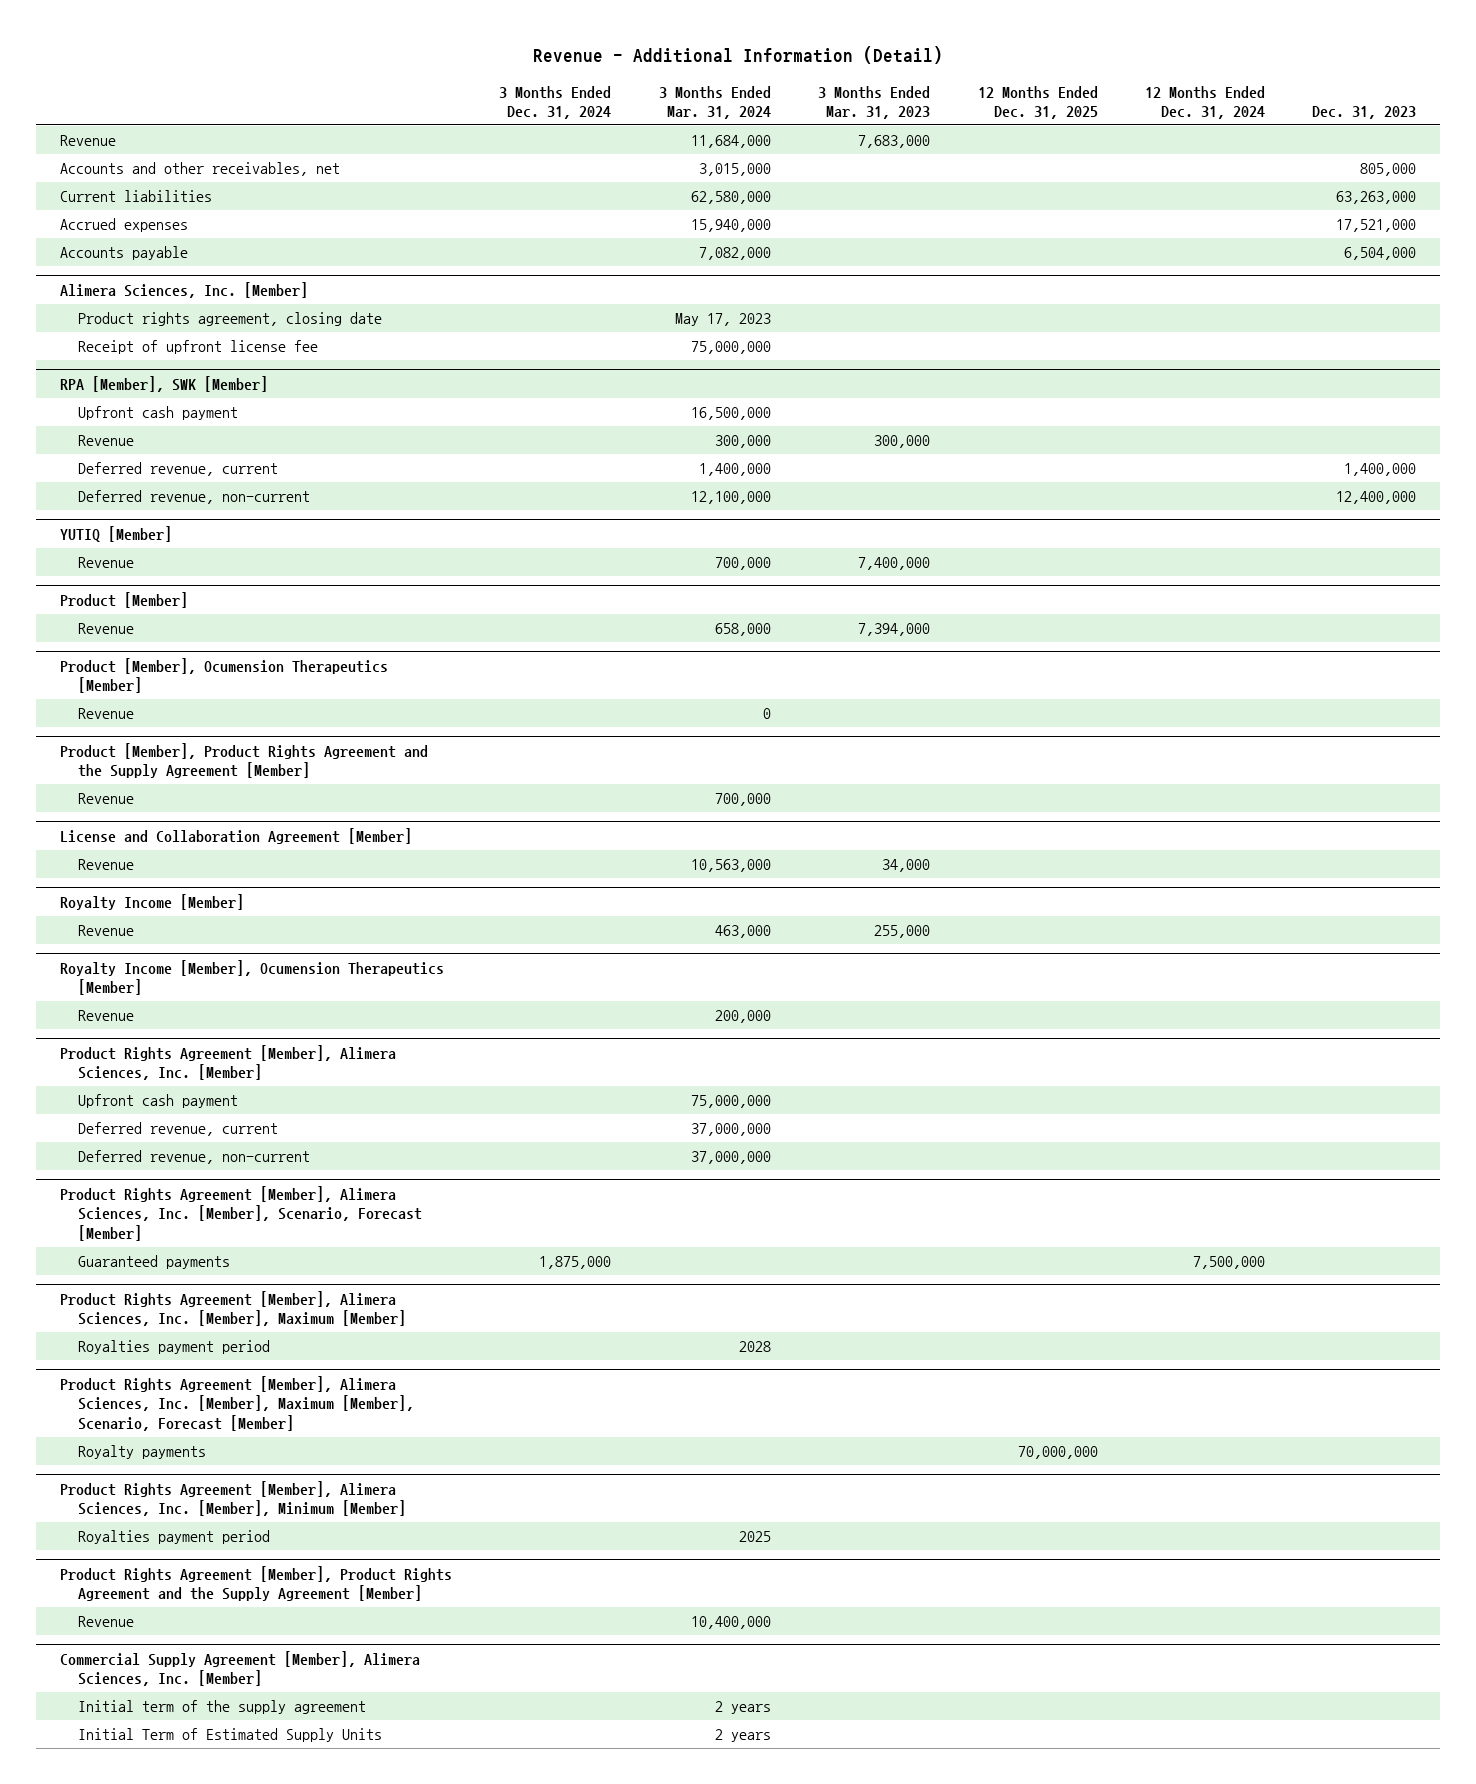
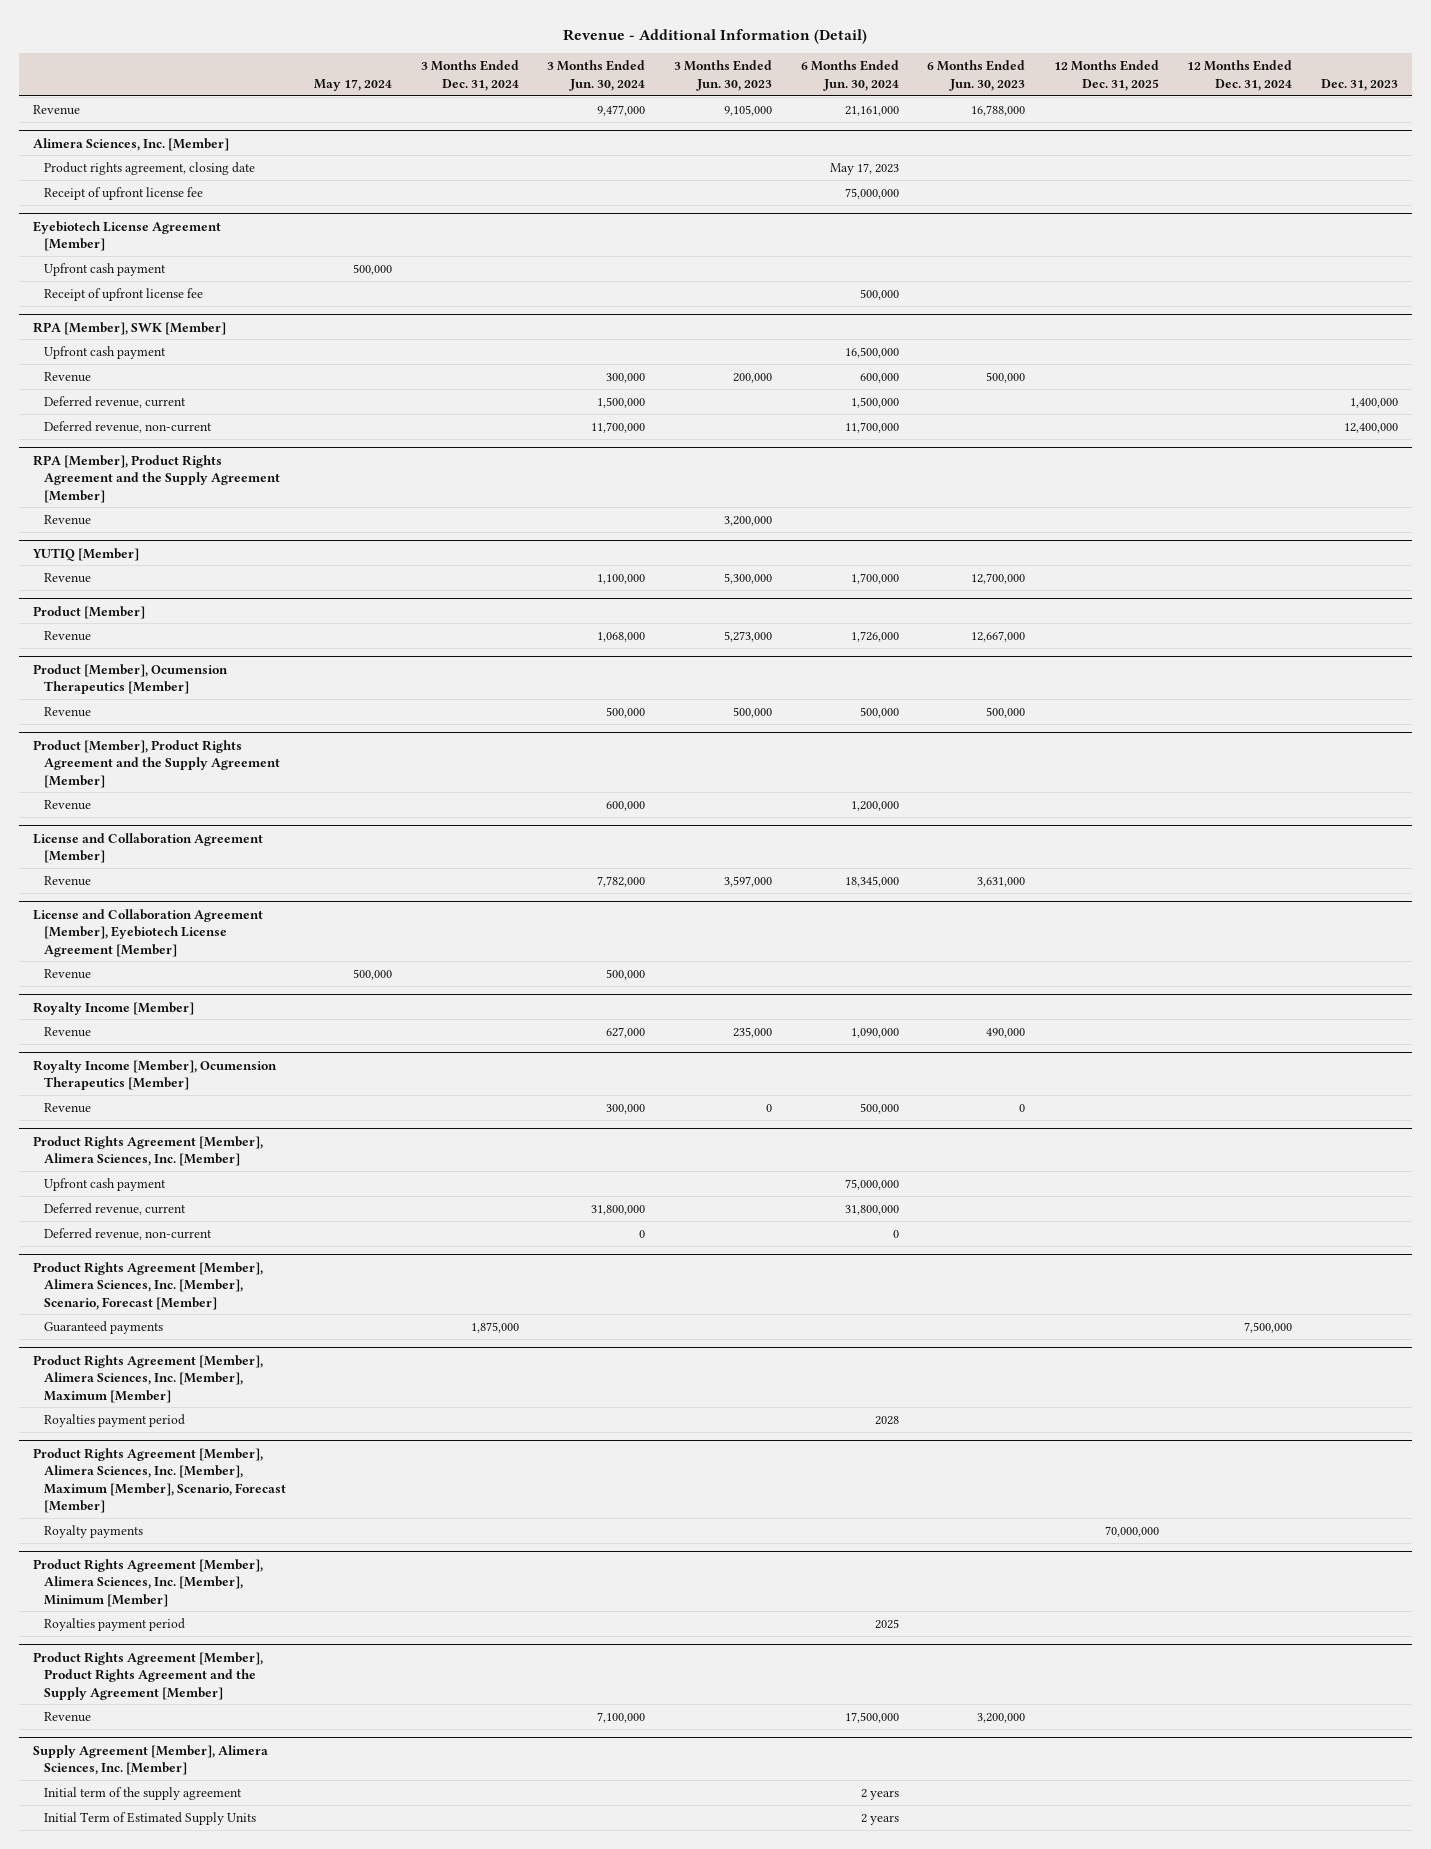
[658,85,771,120] 3 Months Ended Mar. 31, 2024 -> none
[818,85,931,120] 3 Months Ended Mar. 31, 2023 -> none
none -> [314,78,393,91] May 17, 2024
none -> [547,60,646,91] 3 Months Ended Jun. 30, 2024
none -> [673,60,772,91] 3 Months Ended Jun. 30, 2023
none -> [800,60,899,91] 6 Months Ended Jun. 30, 2024
none -> [927,60,1026,91] 6 Months Ended Jun. 30, 2023
[60,162,341,177] Accounts and other receivables, net -> none
[60,190,213,203] Current liabilities -> none
[60,218,189,233] Accrued expenses -> none
[60,246,189,261] Accounts payable -> none
none -> [32,220,221,252] Eyebiotech License Agreement [Member]
none -> [43,262,166,276] Upfront cash payment
none -> [43,287,203,301] Receipt of upfront license fee
none -> [32,454,280,503] RPA [Member], Product Rights Agreement and the Supply Agreement [Member]
none -> [43,514,91,525] Revenue
none -> [32,908,263,957] License and Collaboration Agreement [Member], Eyebiotech License Agreement [Member]
none -> [43,968,91,979] Revenue
[60,1650,421,1687] Commercial Supply Agreement [Member], Alimera Sciences, Inc. [Member] -> [32,1744,268,1776] Supply Agreement [Member], Alimera Sciences, Inc. [Member]

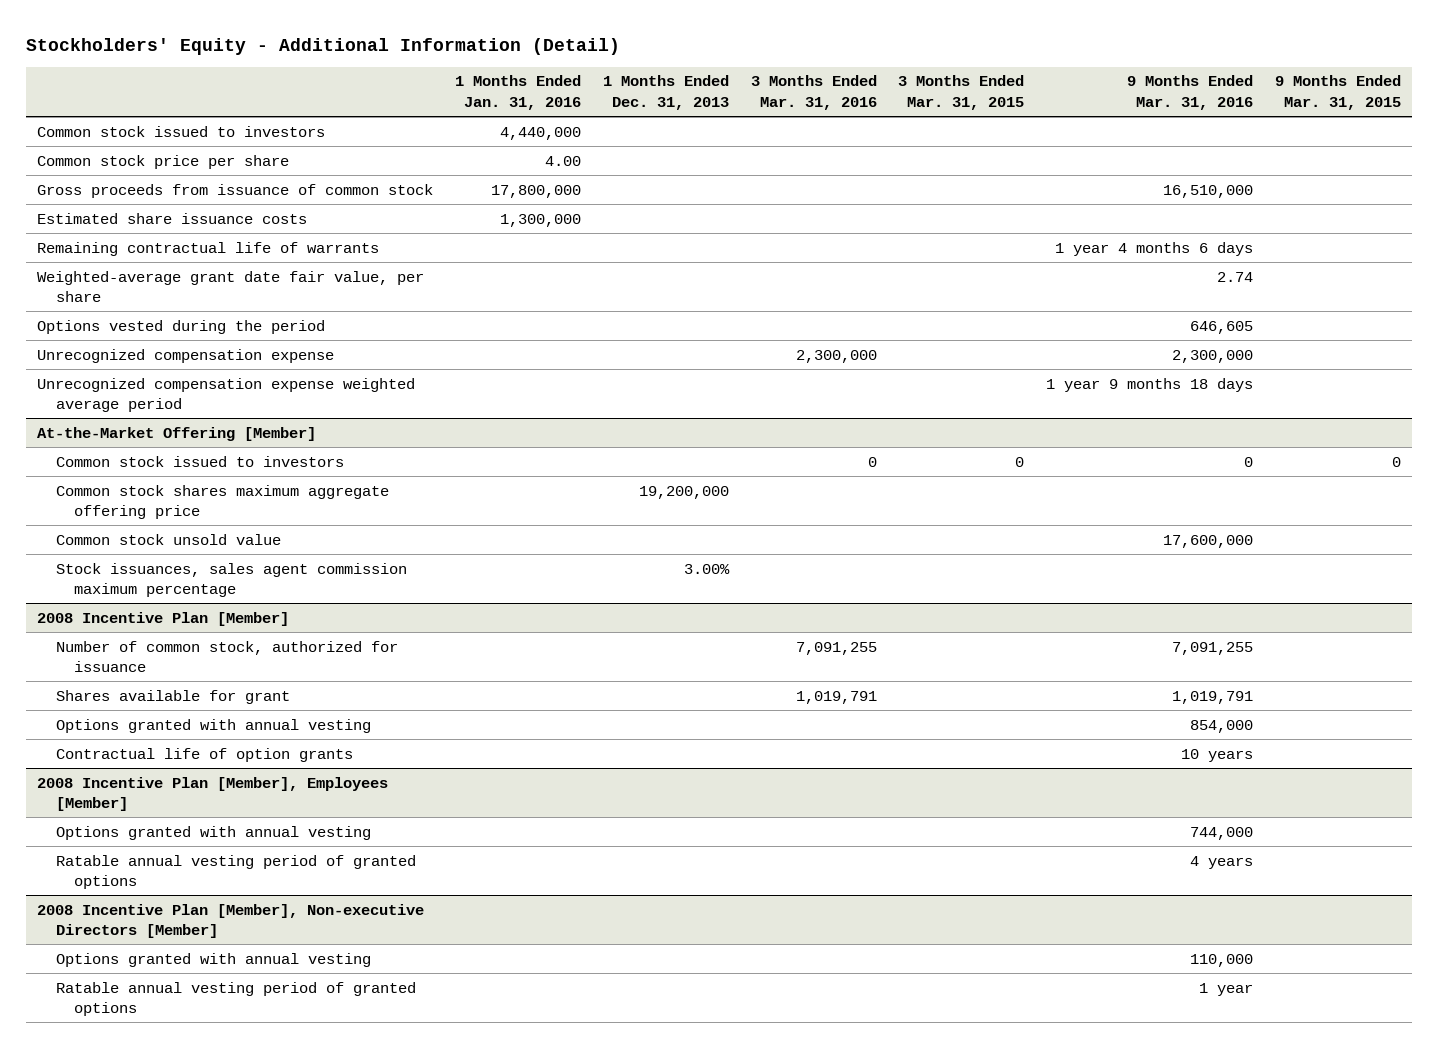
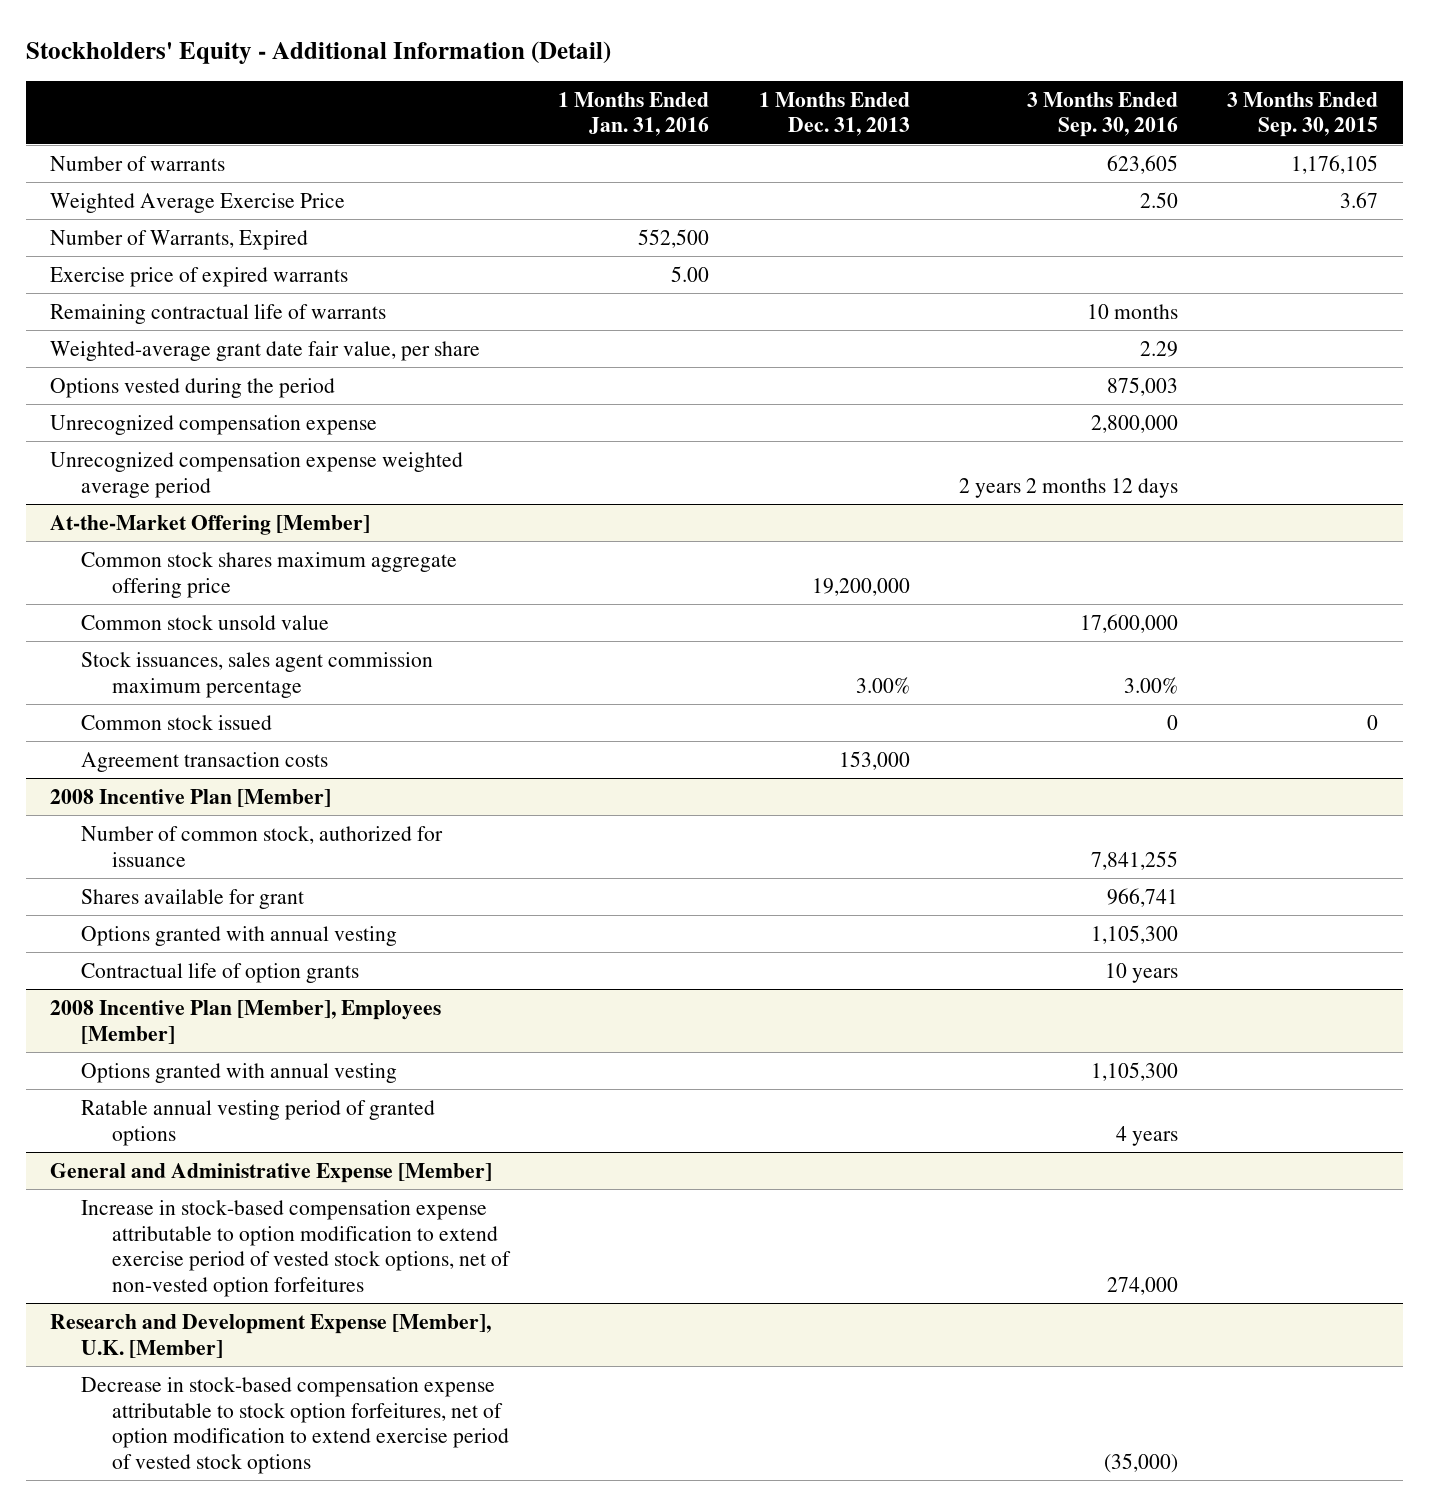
[750,75,877,110] 3 Months Ended Mar. 31, 2016 -> none
[898,75,1025,110] 3 Months Ended Mar. 31, 2015 -> none
[1127,75,1254,110] 9 Months Ended Mar. 31, 2016 -> none
[1274,75,1401,110] 9 Months Ended Mar. 31, 2015 -> none
none -> [1027,91,1179,138] 3 Months Ended Sep. 30, 2016
none -> [1227,91,1379,138] 3 Months Ended Sep. 30, 2015
[37,125,326,137] Common stock issued to investors -> none
[37,154,290,169] Common stock price per share -> none
[37,183,434,198] Gross proceeds from issuance of common stock -> none
[37,212,308,224] Estimated share issuance costs -> none
none -> [50,155,226,171] Number of warrants
none -> [50,192,346,213] Weighted Average Exercise Price
none -> [50,229,309,250] Number of Warrants, Expired
none -> [50,266,349,287] Exercise price of expired warrants
[55,455,344,467] Common stock issued to investors -> none
none -> [81,714,273,730] Common stock issued
none -> [81,751,329,772] Agreement transaction costs
[37,903,425,939] 2008 Incentive Plan [Member], Non-executive Directors [Member] -> none
[55,952,371,967] Options granted with annual vesting -> none
[55,981,416,1017] Ratable annual vesting period of granted options -> none
none -> [50,1162,493,1183] General and Administrative Expense [Member]
none -> [81,1199,511,1297] Increase in stock-based compensation expense attributable to option modification to extend exercise period of vested stock options, net of non-vested option forfeitures
none -> [50,1313,492,1358] Research and Development Expense [Member], U.K. [Member]
none -> [81,1376,509,1474] Decrease in stock-based compensation expense attributable to stock option forfeitures, net of option modification to extend exercise period of vested stock options

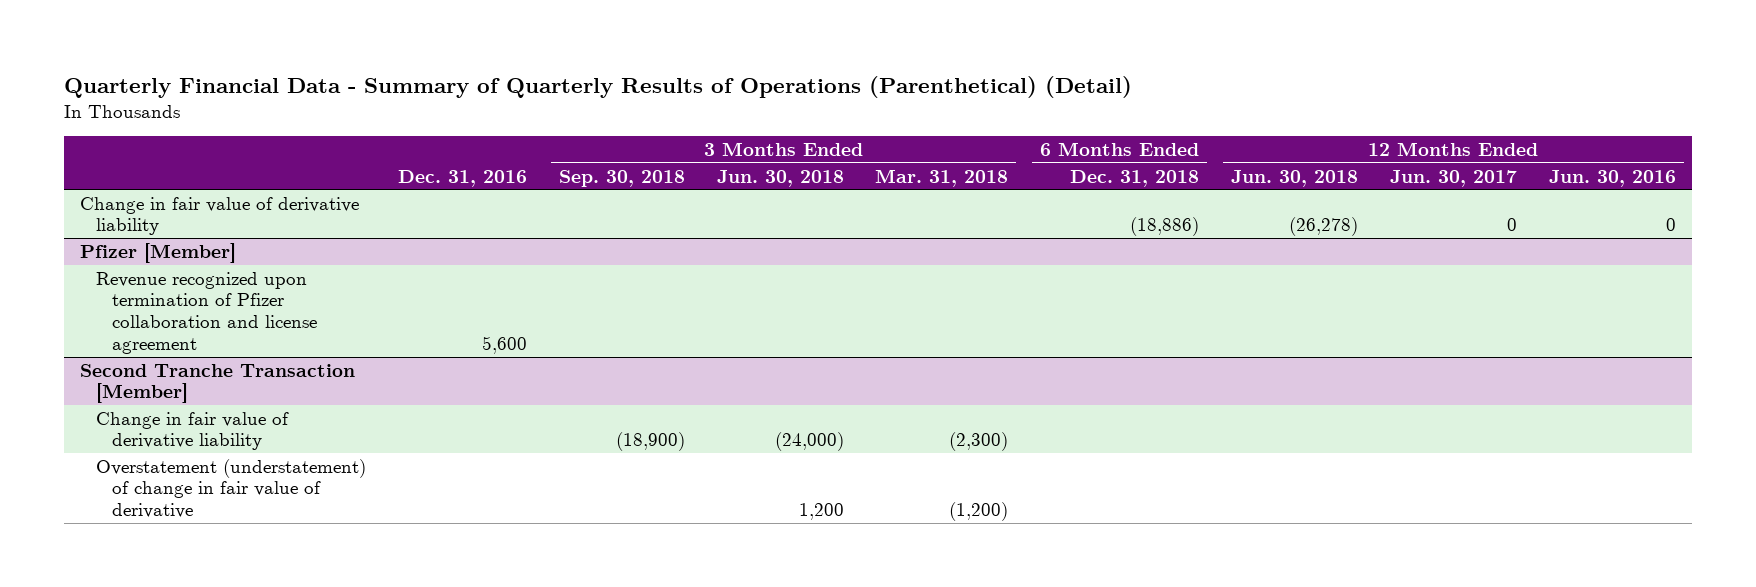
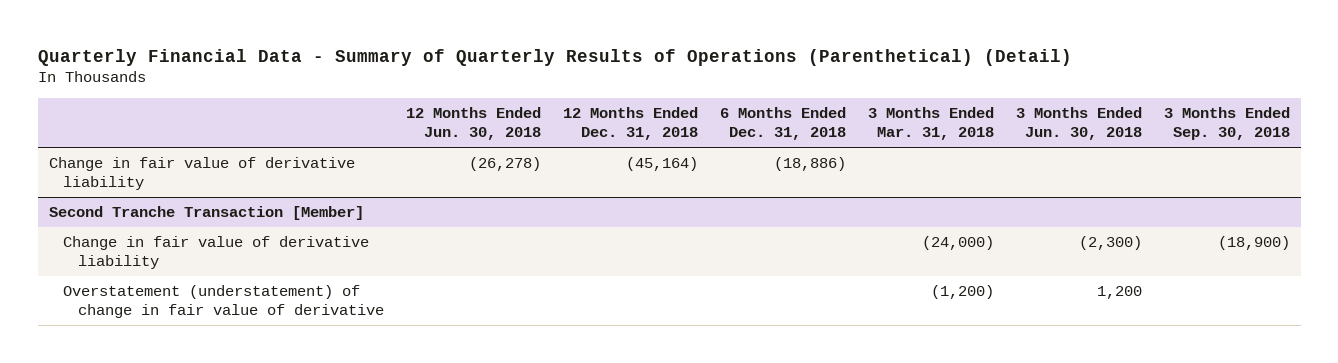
[397,169,527,187] Dec. 31, 2016 -> none
[1389,169,1517,187] Jun. 30, 2017 -> none
[1548,169,1676,187] Jun. 30, 2016 -> none
none -> [562,107,698,141] 12 Months Ended Dec. 31, 2018
[79,242,236,263] Pfizer [Member] -> none
[96,271,318,354] Revenue recognized upon termination of Pfizer collaboration and license agreement -> none
[774,432,844,452] (24,000) -> [1078,236,1142,251] (2,300)
[949,432,1009,452] (2,300) -> [921,236,994,251] (24,000)

